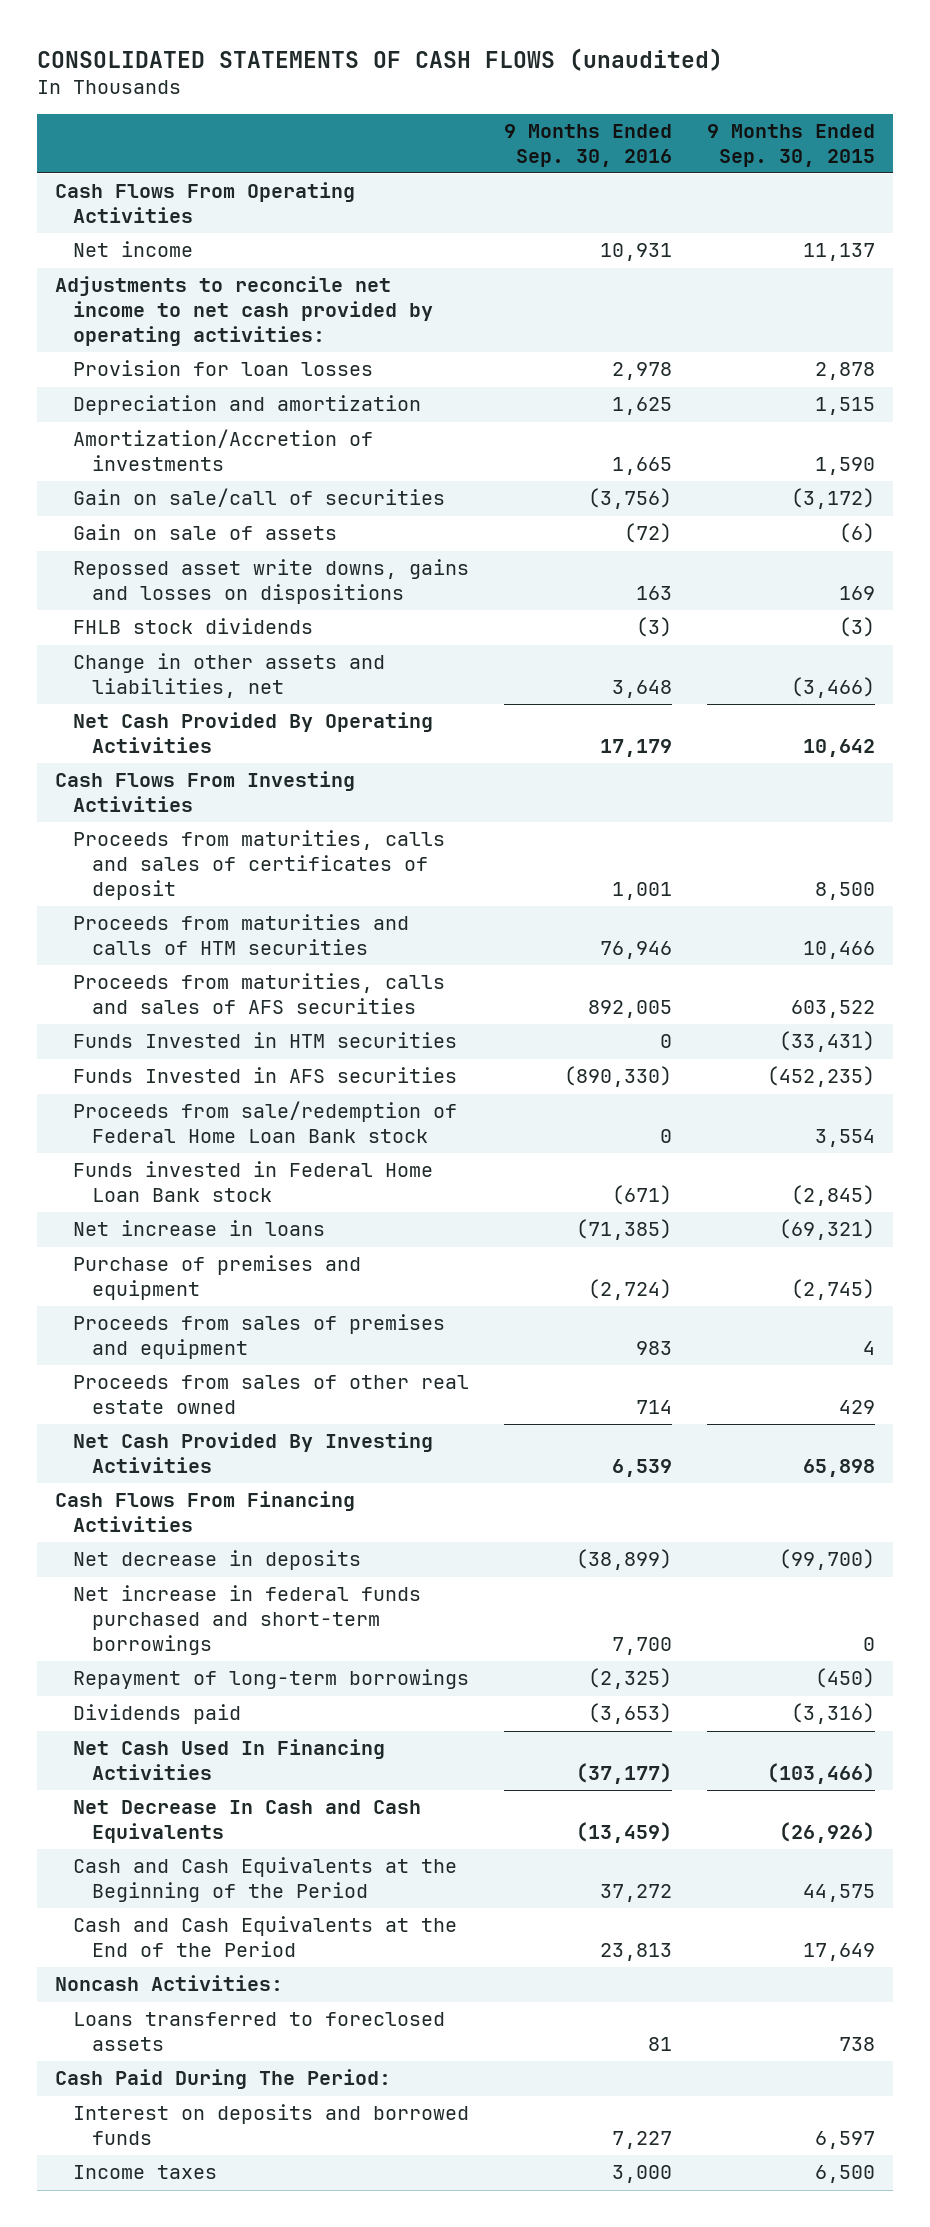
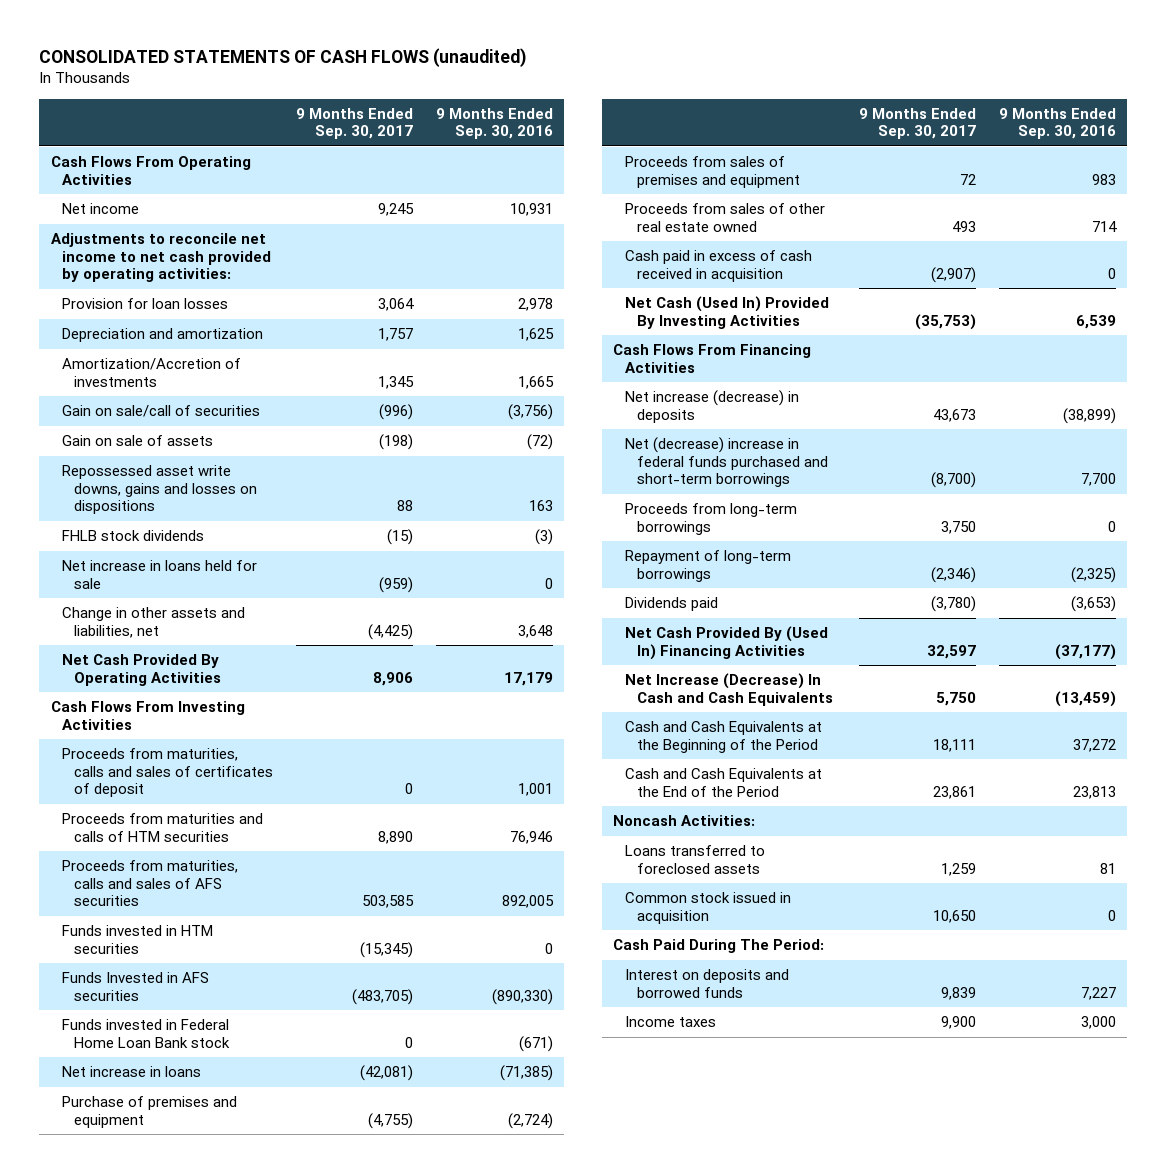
[707,124,876,167] 9 Months Ended Sep. 30, 2015 -> none
none -> [295,107,413,140] 9 Months Ended Sep. 30, 2017
[73,559,470,604] Repossed asset write downs, gains and losses on dispositions -> [62,465,258,515] Repossessed asset write downs, gains and losses on dispositions
none -> [62,560,258,589] Net increase in loans held for sale
[73,1032,458,1049] Funds Invested in HTM securities -> [62,925,214,954] Funds invested in HTM securities
[73,1101,458,1143] Proceeds from sale/redemption of Federal Home Loan Bank stock -> none
none -> [625,250,813,282] Cash paid in excess of cash received in acquisition
[73,1432,434,1473] Net Cash Provided By Investing Activities -> [625,296,830,329] Net Cash (Used In) Provided By Investing Activities
[73,1550,362,1571] Net decrease in deposits -> [625,390,800,423] Net increase (decrease) in deposits
[73,1585,422,1655] Net increase in federal funds purchased and short-term borrowings -> [625,437,829,488] Net (decrease) increase in federal funds purchased and short-term borrowings
none -> [625,503,798,535] Proceeds from long-term borrowings
[73,1739,386,1780] Net Cash Used In Financing Activities -> [625,626,829,660] Net Cash Provided By (Used In) Financing Activities
[73,1800,422,1843] Net Decrease In Cash and Cash Equivalents -> [625,673,834,706] Net Increase (Decrease) In Cash and Cash Equivalents
none -> [625,892,792,924] Common stock issued in acquisition

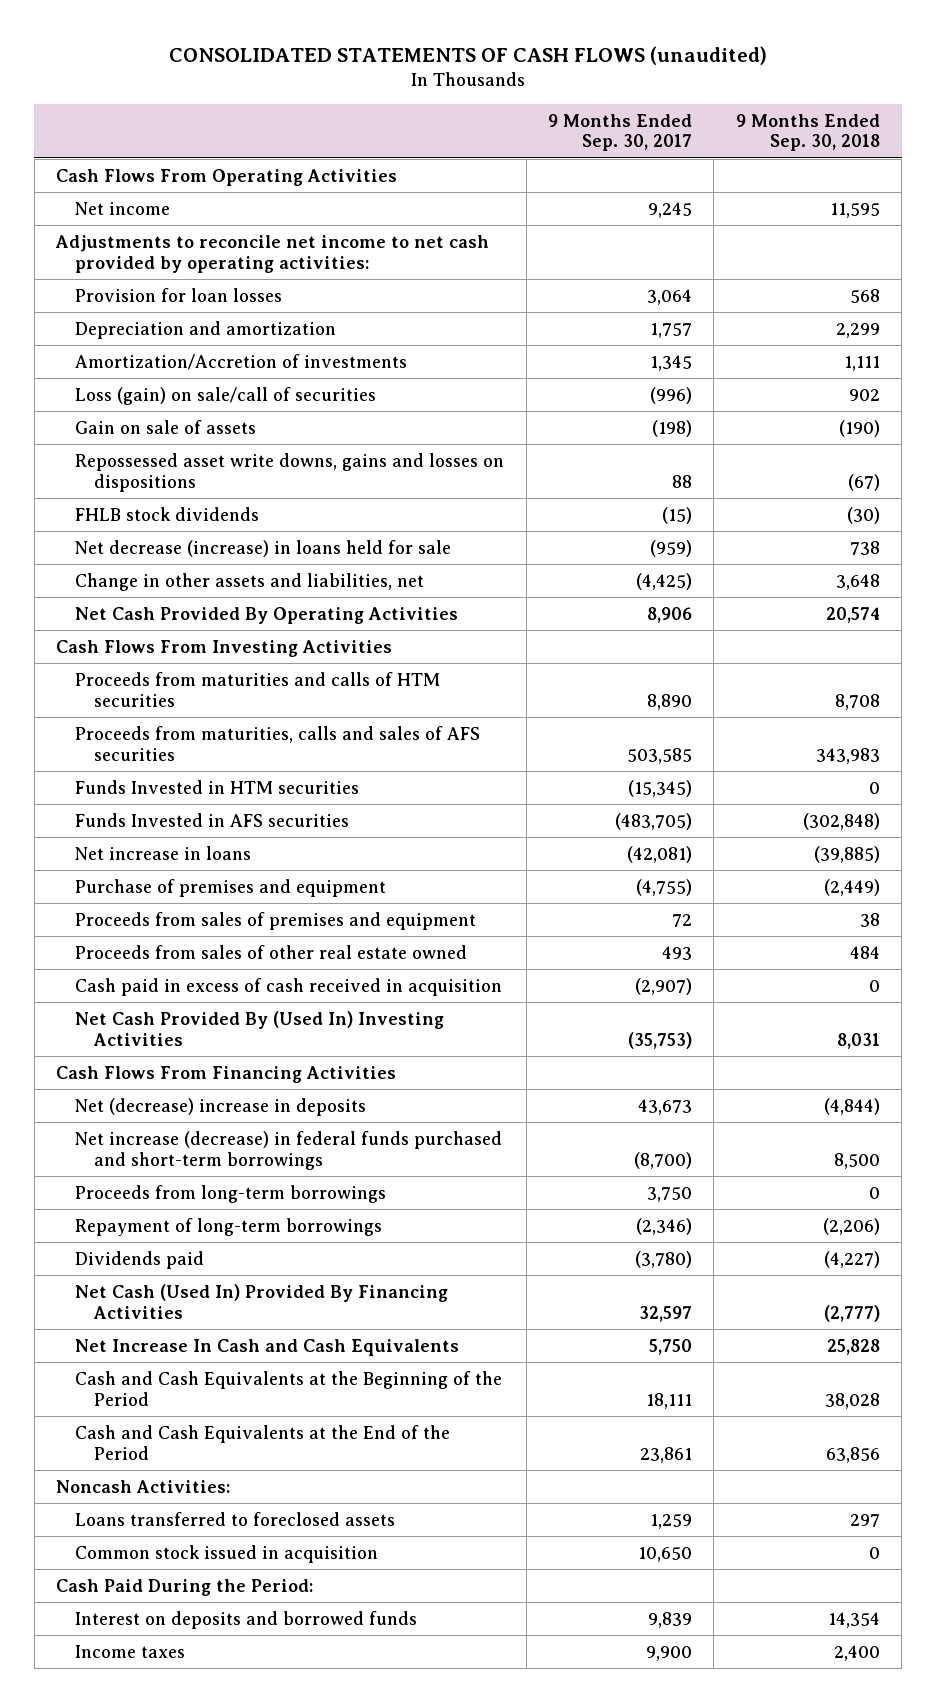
[435,107,553,140] 9 Months Ended Sep. 30, 2016 -> none
none -> [735,113,880,152] 9 Months Ended Sep. 30, 2018
[62,405,261,418] Gain on sale/call of securities -> [75,386,377,405] Loss (gain) on sale/call of securities
[62,560,258,589] Net increase in loans held for sale -> [75,539,452,557] Net decrease (increase) in loans held for sale
[62,748,274,798] Proceeds from maturities, calls and sales of certificates of deposit -> none
[62,925,214,954] Funds invested in HTM securities -> [75,779,360,794] Funds Invested in HTM securities
[62,1019,231,1048] Funds invested in Federal Home Loan Bank stock -> none
[625,296,830,329] Net Cash (Used In) Provided By Investing Activities -> [75,1010,445,1046] Net Cash Provided By (Used In) Investing Activities
[625,390,800,423] Net increase (decrease) in deposits -> [75,1097,367,1116] Net (decrease) increase in deposits
[625,437,829,488] Net (decrease) increase in federal funds purchased and short-term borrowings -> [75,1130,503,1170] Net increase (decrease) in federal funds purchased and short-term borrowings
[625,626,829,660] Net Cash Provided By (Used In) Financing Activities -> [75,1283,449,1319] Net Cash (Used In) Provided By Financing Activities
[625,673,834,706] Net Increase (Decrease) In Cash and Cash Equivalents -> [75,1338,460,1356] Net Increase In Cash and Cash Equivalents
[613,939,825,954] Cash Paid During The Period: -> [55,1578,313,1596] Cash Paid During the Period:

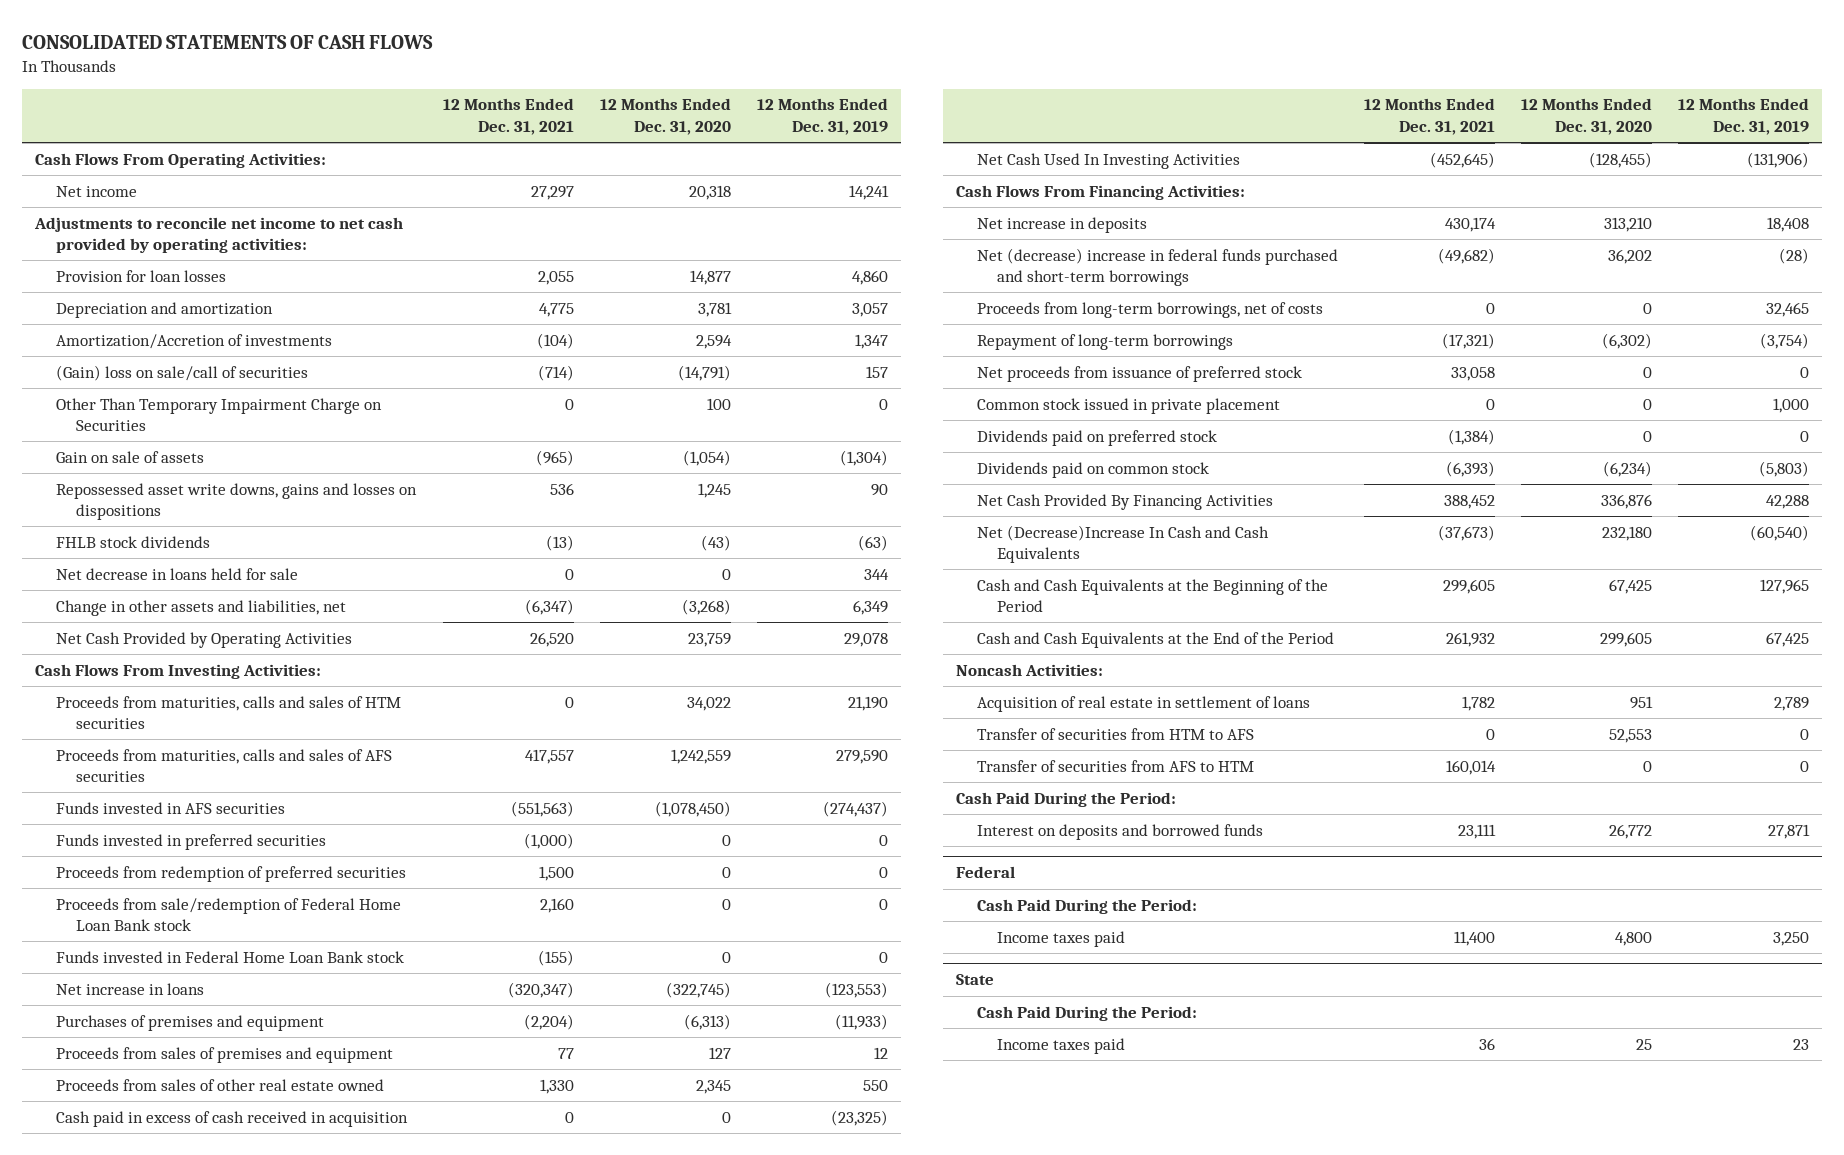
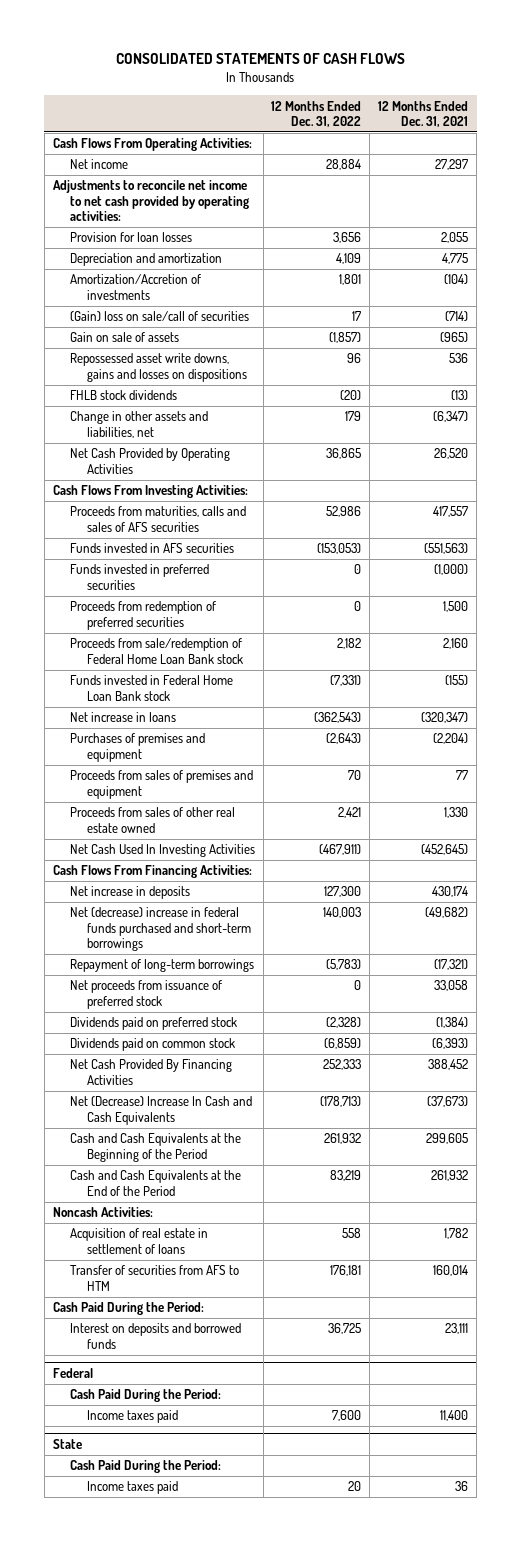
[599,98,731,135] 12 Months Ended Dec. 31, 2020 -> none
[756,98,888,135] 12 Months Ended Dec. 31, 2019 -> none
none -> [271,100,362,127] 12 Months Ended Dec. 31, 2022
[55,397,382,432] Other Than Temporary Impairment Charge on Securities -> none
[55,567,298,580] Net decrease in loans held for sale -> none
[55,695,401,730] Proceeds from maturities, calls and sales of HTM securities -> none
[55,1110,408,1127] Cash paid in excess of cash received in acquisition -> none
[976,301,1323,318] Proceeds from long-term borrowings, net of costs -> none
[976,397,1280,414] Common stock issued in private placement -> none
[976,524,1269,564] Net (Decrease)Increase In Cash and Cash Equivalents -> [69,1096,252,1125] Net (Decrease) Increase In Cash and Cash Equivalents
[976,727,1254,740] Transfer of securities from HTM to AFS -> none

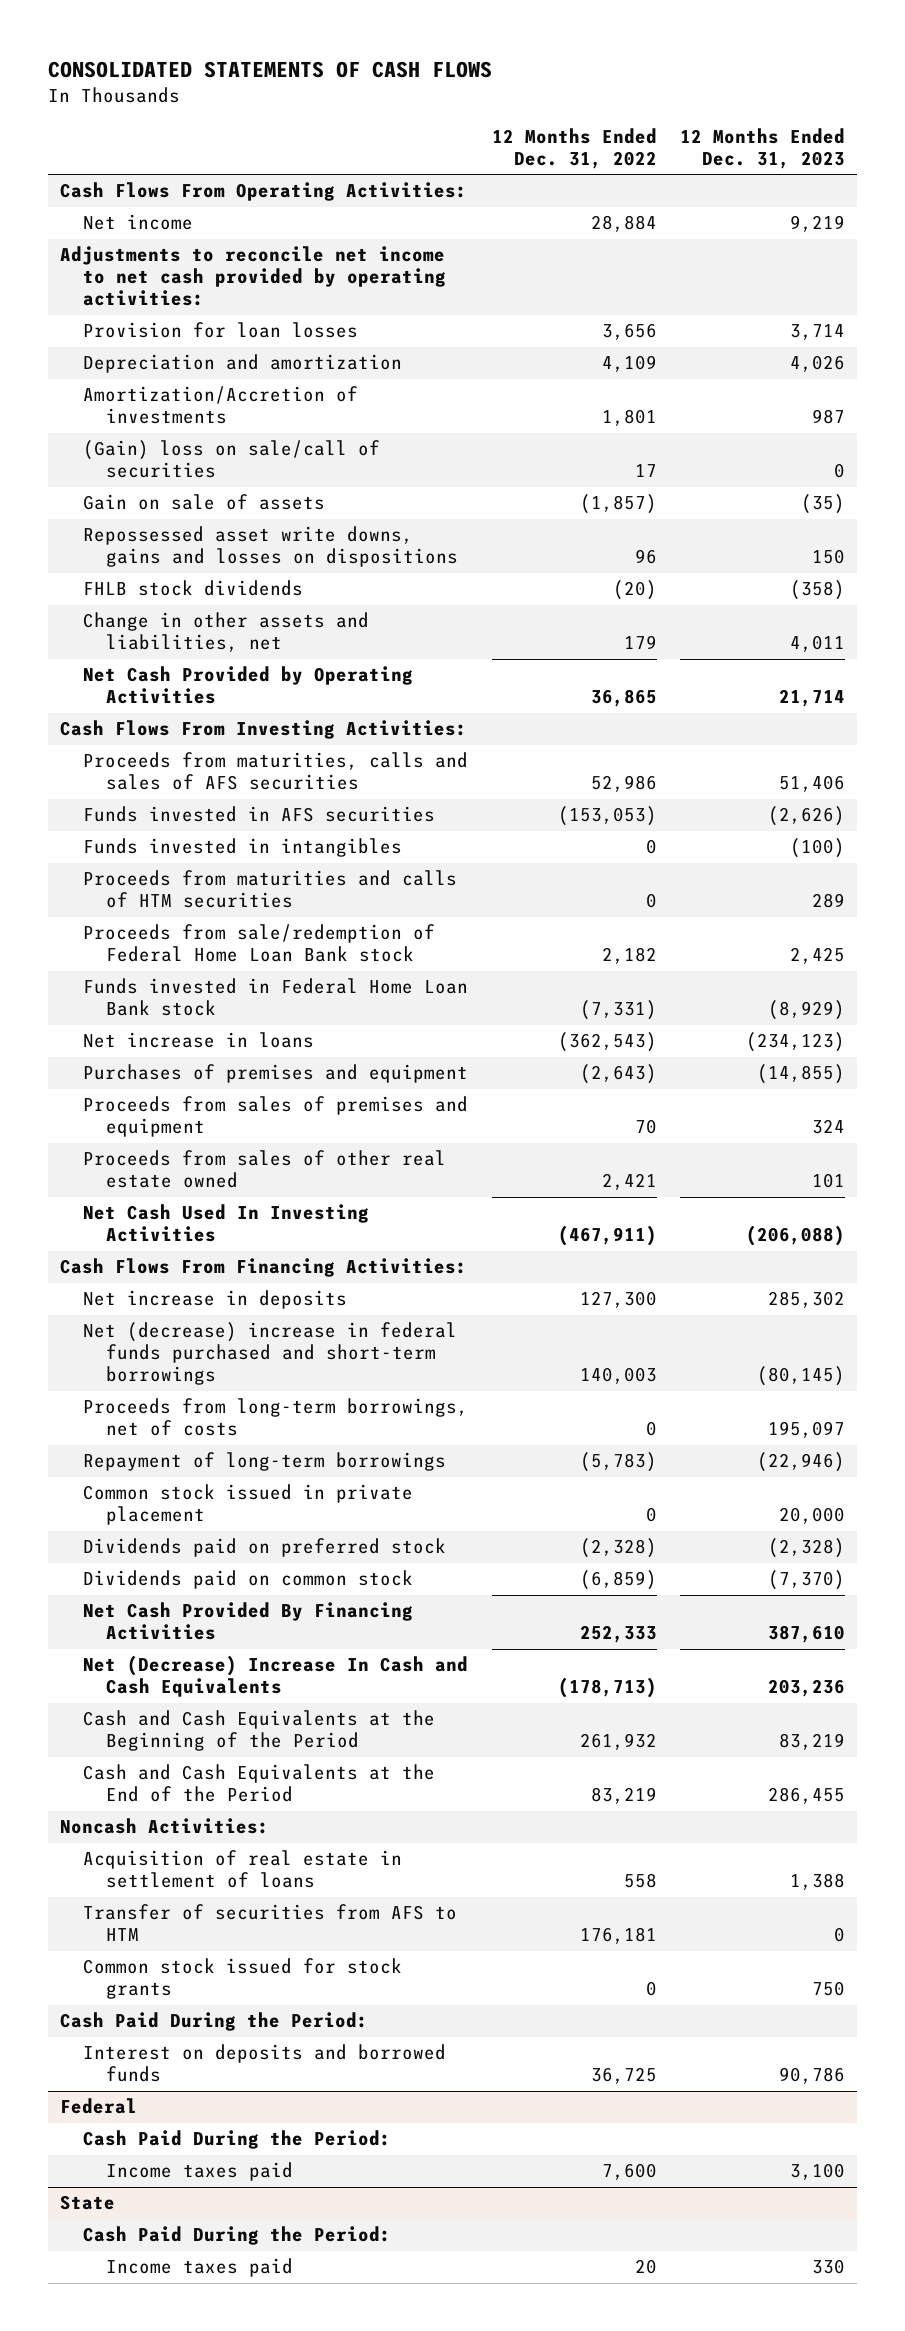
[378,100,469,127] 12 Months Ended Dec. 31, 2021 -> none
none -> [680,127,846,169] 12 Months Ended Dec. 31, 2023
[69,601,216,630] Proceeds from redemption of preferred securities -> none
[69,564,209,590] Funds invested in preferred securities -> [83,838,403,858] Funds invested in intangibles
none -> [83,870,458,909] Proceeds from maturities and calls of HTM securities
none -> [83,1398,469,1437] Proceeds from long-term borrowings, net of costs
[69,980,222,1009] Net proceeds from issuance of preferred stock -> none
none -> [83,1484,414,1526] Common stock issued in private placement
none -> [83,1958,403,2000] Common stock issued for stock grants

